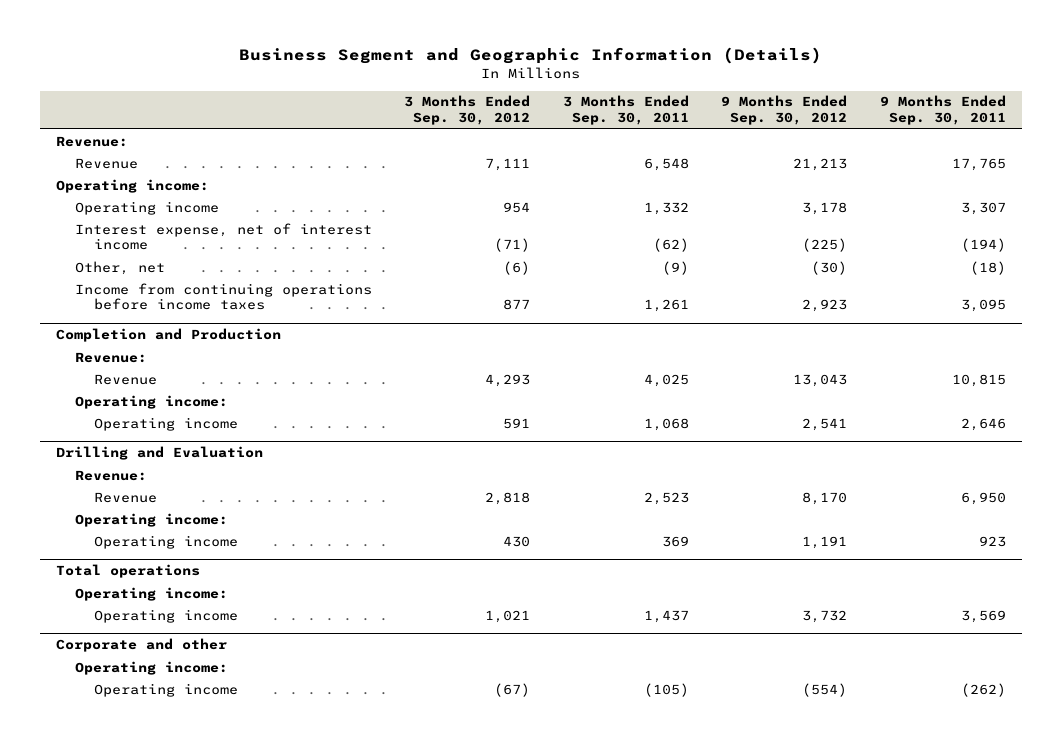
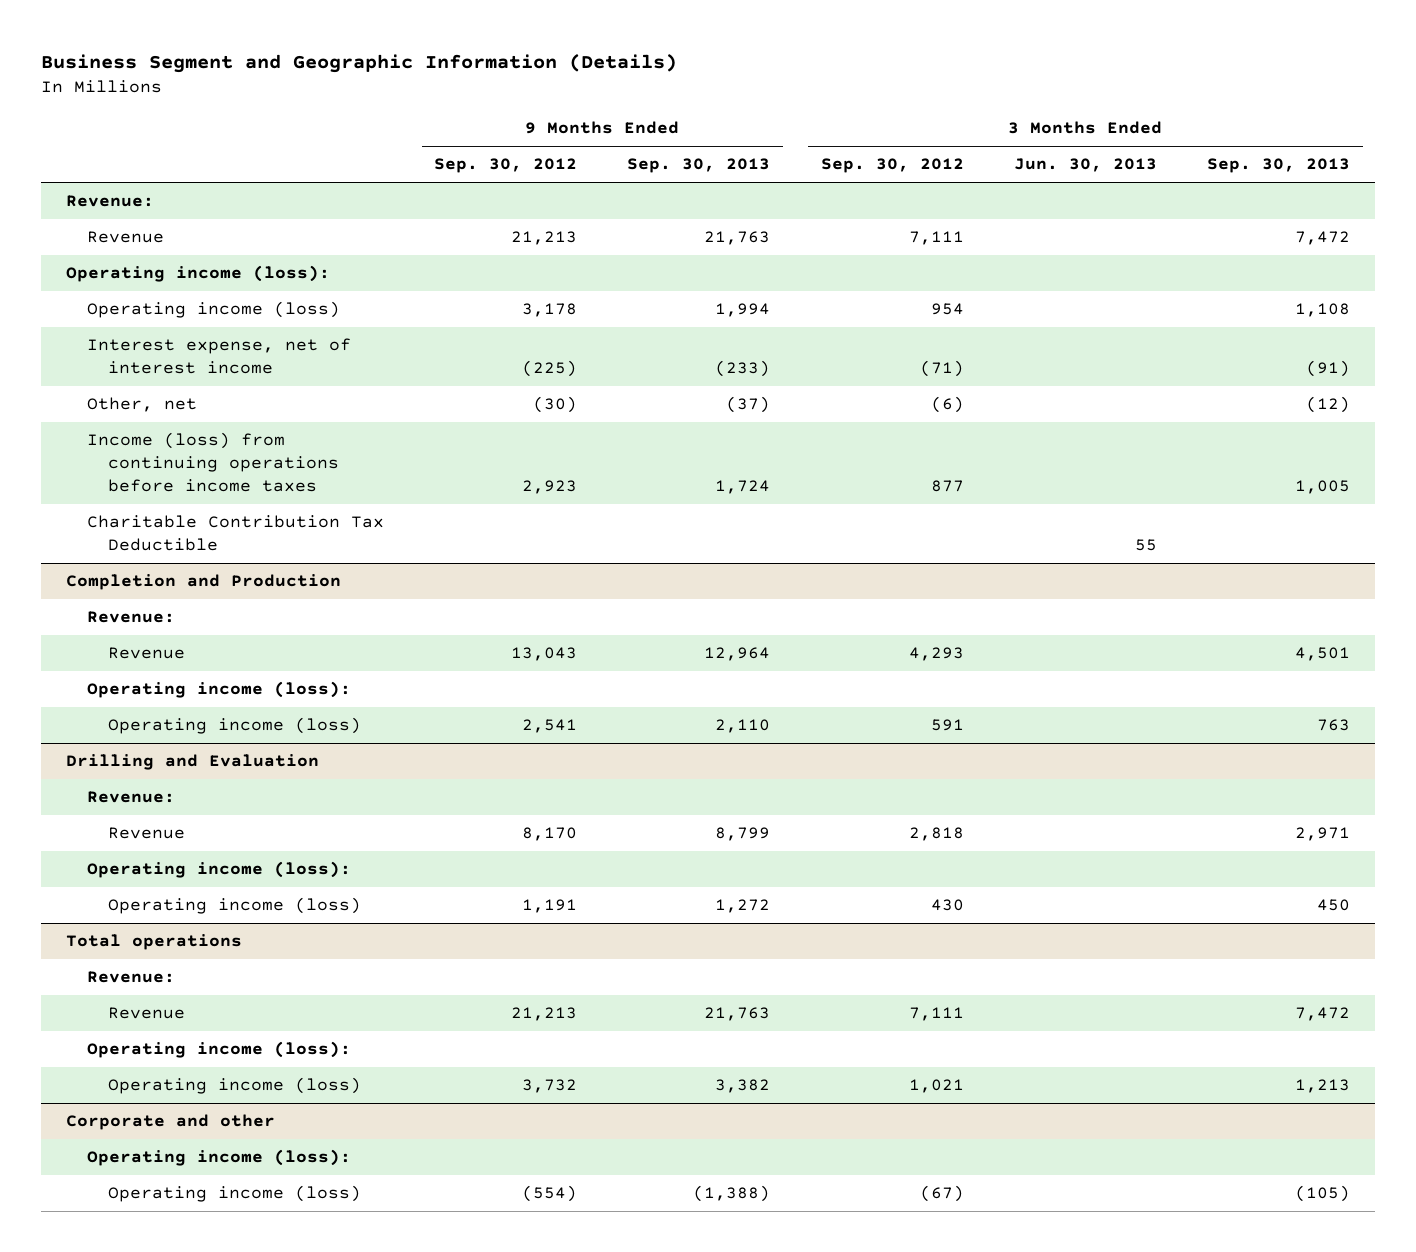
[562,95,689,126] 3 Months Ended Sep. 30, 2011 -> none
[879,95,1006,126] 9 Months Ended Sep. 30, 2011 -> none
none -> [627,158,771,174] Sep. 30, 2013
none -> [1013,158,1157,173] Jun. 30, 2013
none -> [1207,158,1351,174] Sep. 30, 2013
[55,178,209,193] Operating income: -> [65,265,330,283] Operating income (loss):
[74,200,219,215] Operating income -> [86,301,340,319] Operating income (loss)
[74,282,372,311] Income from continuing operations before income taxes -> [86,432,339,492] Income (loss) from continuing operations before income taxes
none -> [86,515,384,552] Charitable Contribution Tax Deductible
[74,394,228,409] Operating income: -> [86,681,351,699] Operating income (loss):
[93,416,238,431] Operating income -> [107,717,361,735] Operating income (loss)
[74,512,228,527] Operating income: -> [86,861,351,879] Operating income (loss):
[93,534,238,549] Operating income -> [107,897,361,915] Operating income (loss)
none -> [86,971,175,984] Revenue:
none -> [107,1007,185,1020] Revenue
[74,586,228,601] Operating income: -> [86,1041,351,1059] Operating income (loss):
[93,608,238,623] Operating income -> [107,1077,361,1095] Operating income (loss)
[74,660,228,675] Operating income: -> [86,1149,351,1167] Operating income (loss):
[93,682,238,697] Operating income -> [107,1185,361,1203] Operating income (loss)

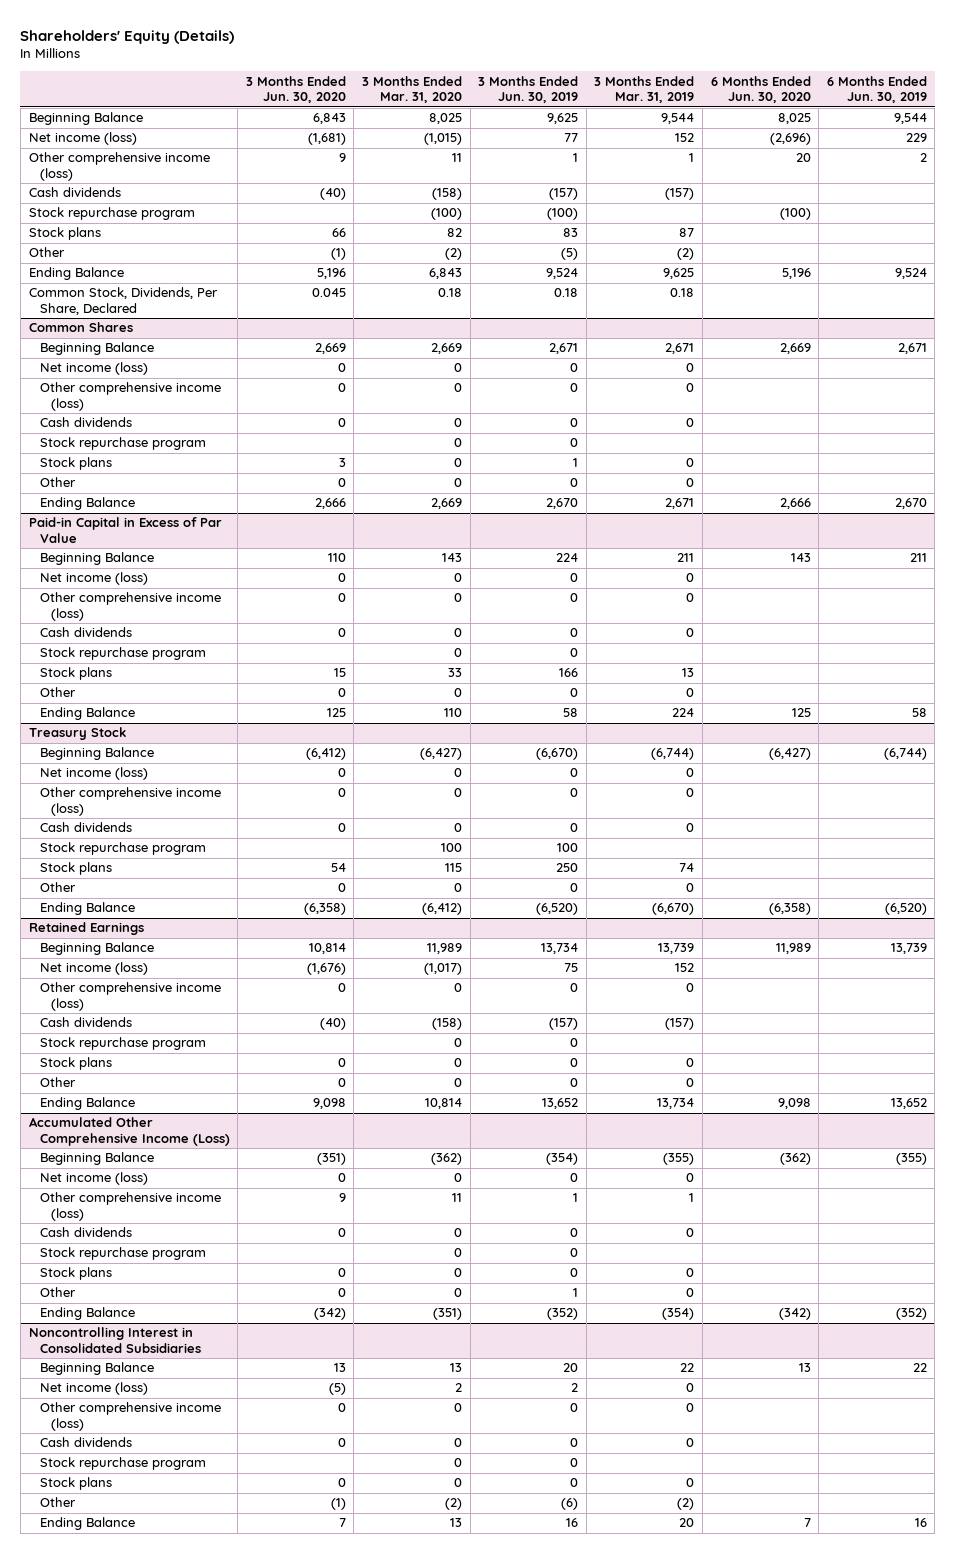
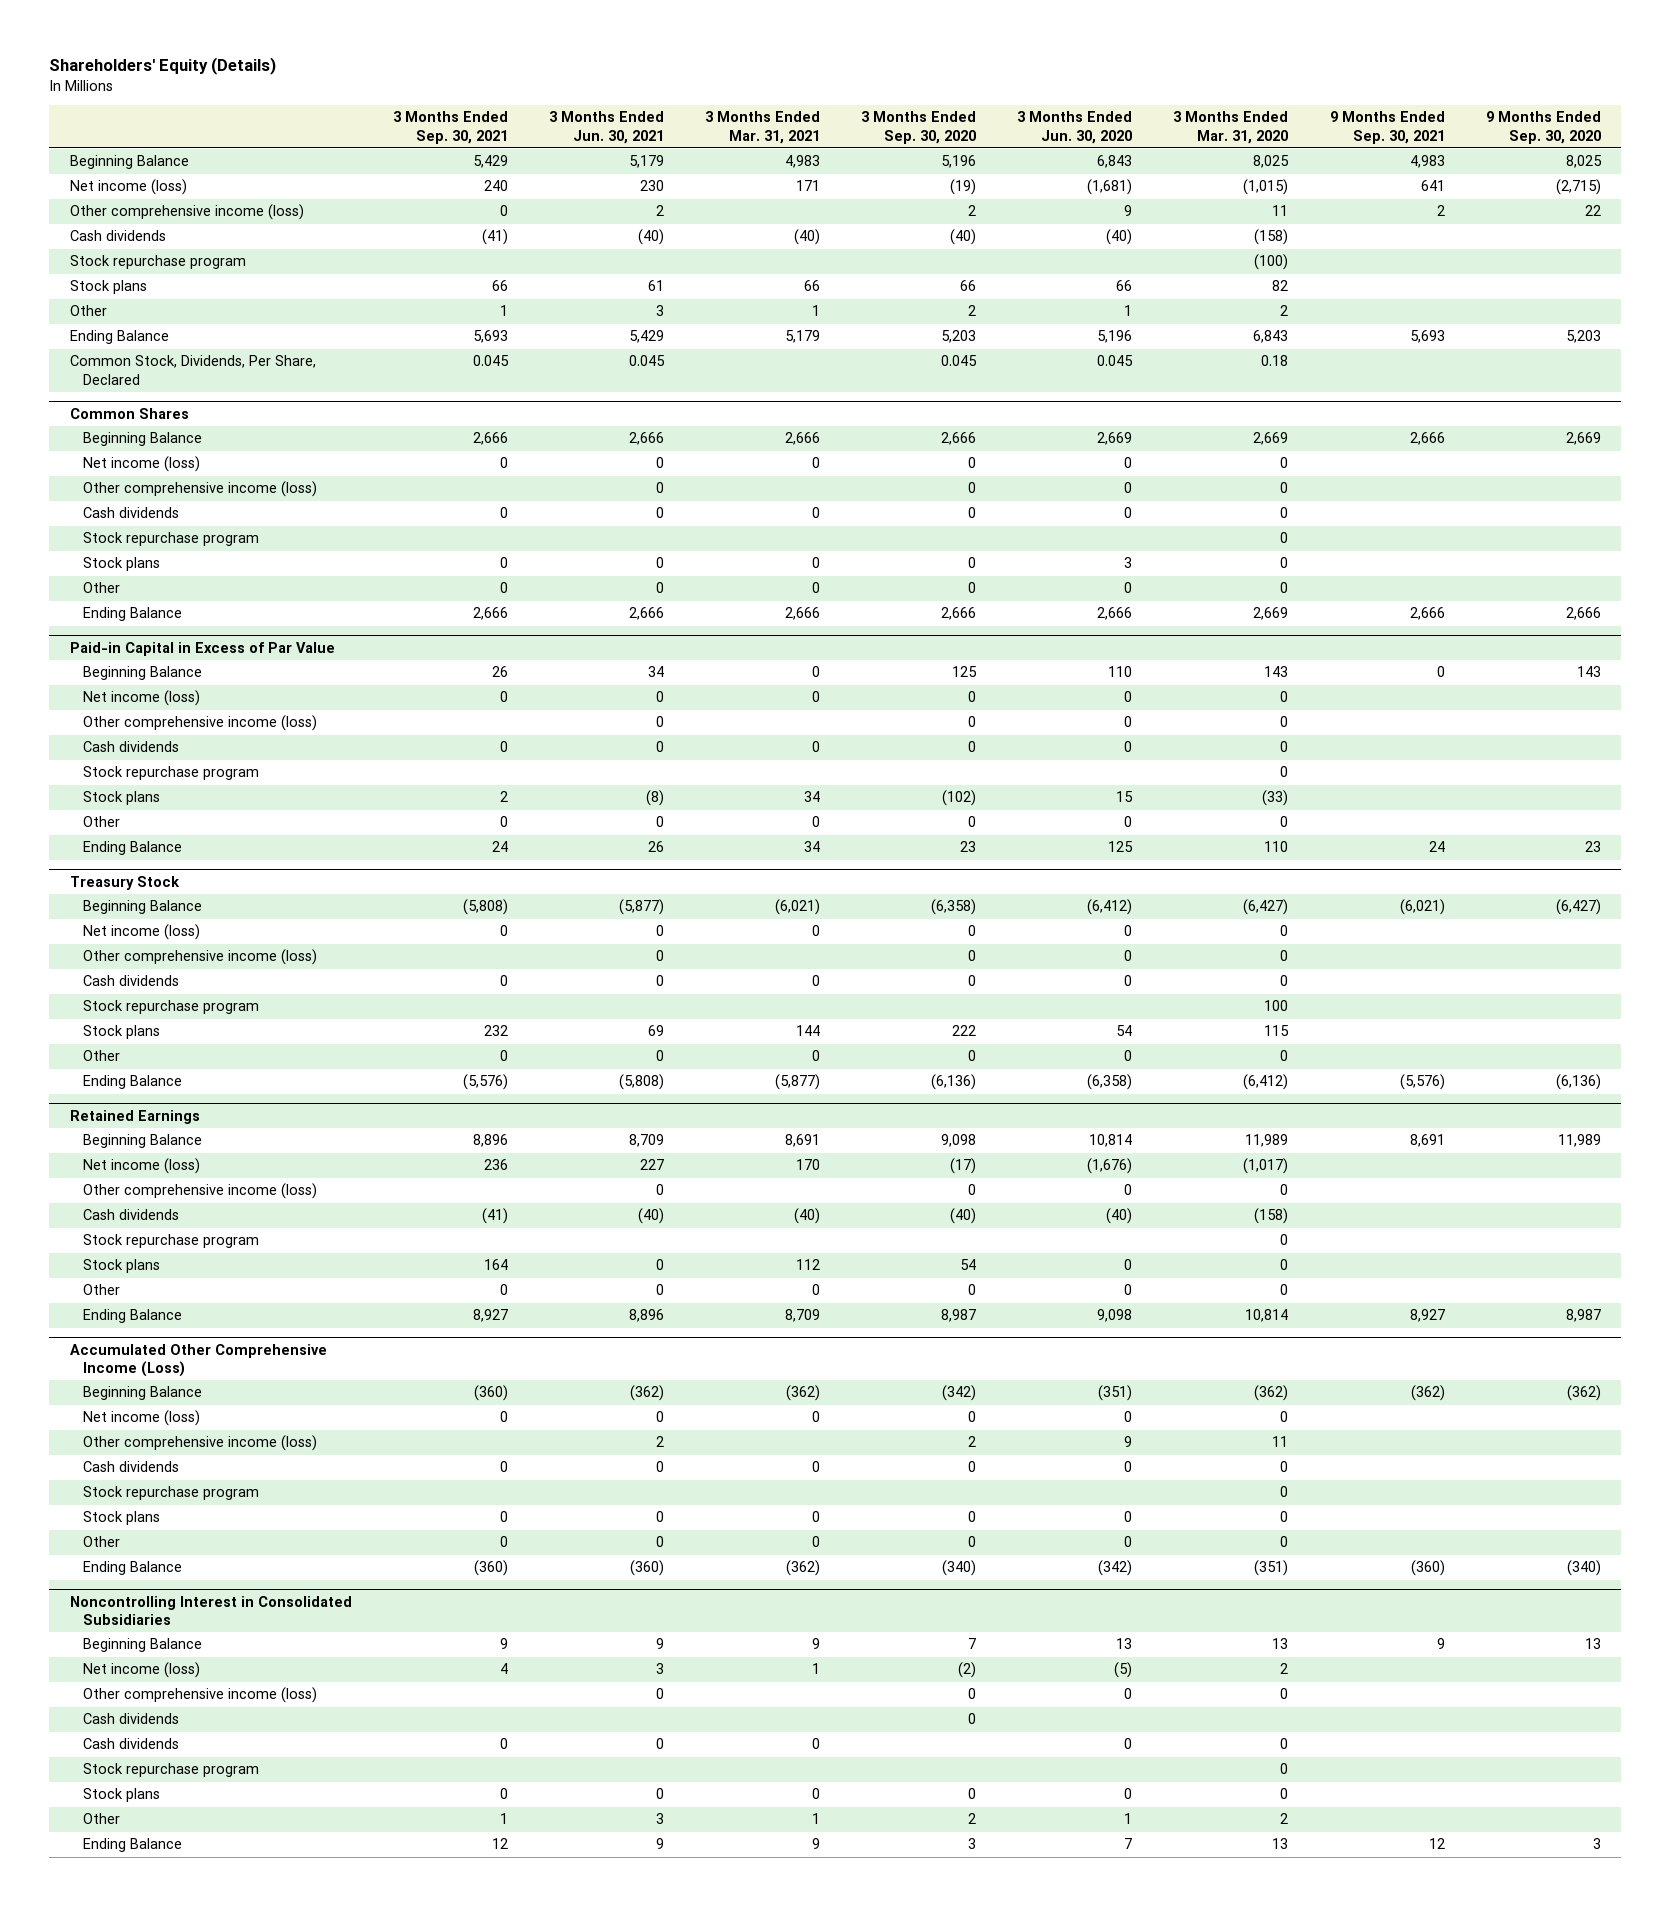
[478,75,579,104] 3 Months Ended Jun. 30, 2019 -> none
[594,75,695,104] 3 Months Ended Mar. 31, 2019 -> none
[710,75,811,104] 6 Months Ended Jun. 30, 2020 -> none
[826,75,927,104] 6 Months Ended Jun. 30, 2019 -> none
none -> [392,111,508,144] 3 Months Ended Sep. 30, 2021
none -> [548,111,664,144] 3 Months Ended Jun. 30, 2021
none -> [705,111,821,144] 3 Months Ended Mar. 31, 2021
none -> [861,111,977,144] 3 Months Ended Sep. 30, 2020
none -> [1329,111,1445,144] 9 Months Ended Sep. 30, 2021
none -> [1485,111,1601,144] 9 Months Ended Sep. 30, 2020
[330,248,346,261] (1) -> [1124,305,1133,317] 1
[445,248,463,261] (2) -> [1280,305,1289,317] 2
[448,668,463,678] 33 -> [1262,790,1289,807] (33)
none -> [82,1713,179,1725] Cash dividends
[330,1498,346,1511] (1) -> [1124,1813,1133,1825] 1
[445,1498,463,1511] (2) -> [1280,1813,1289,1825] 2

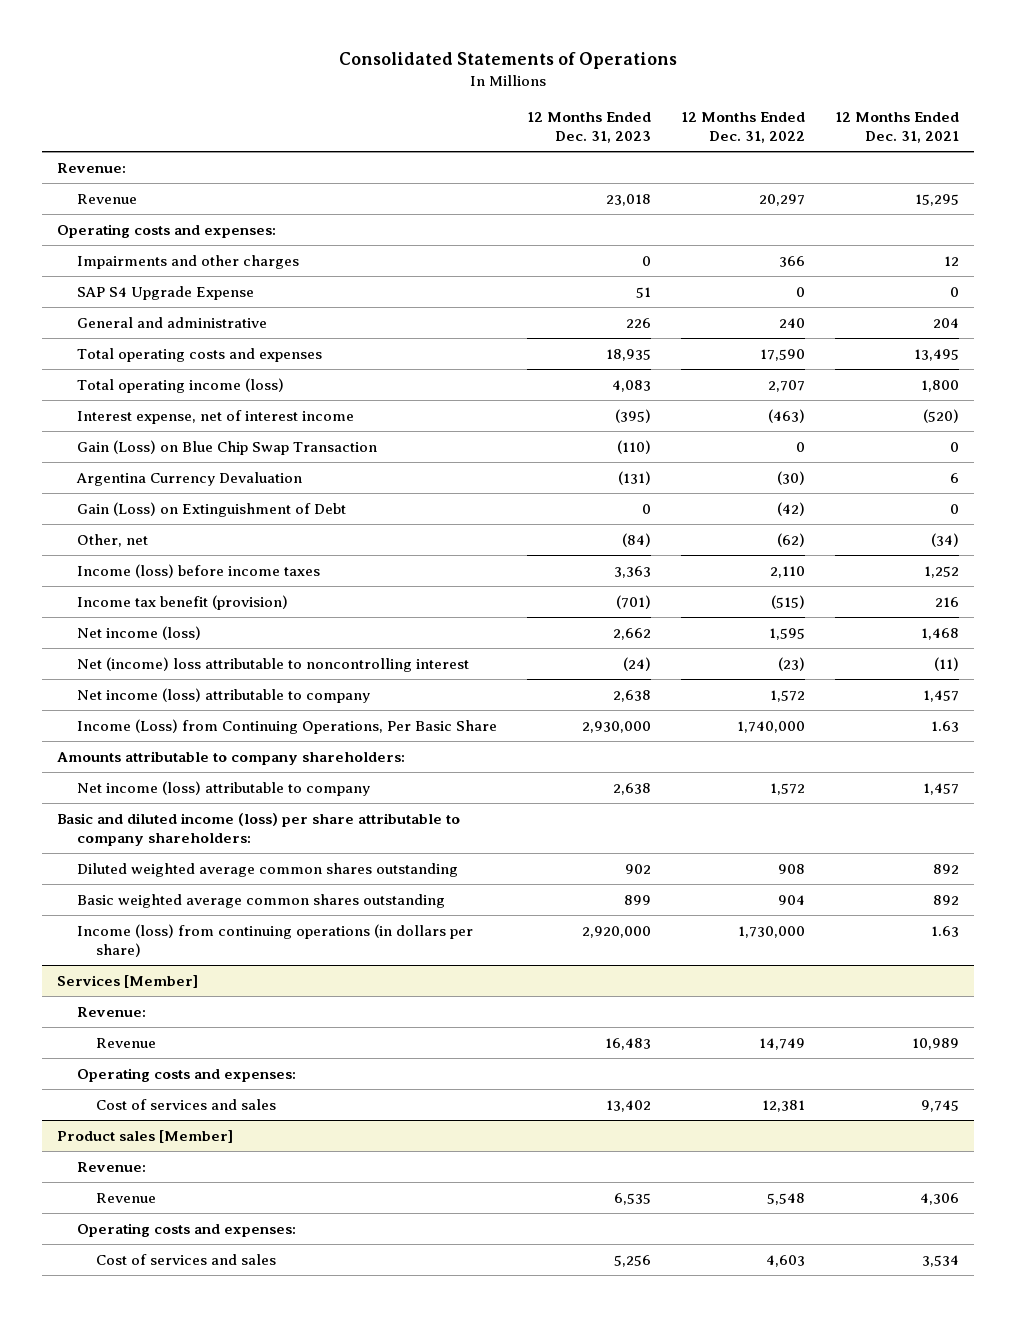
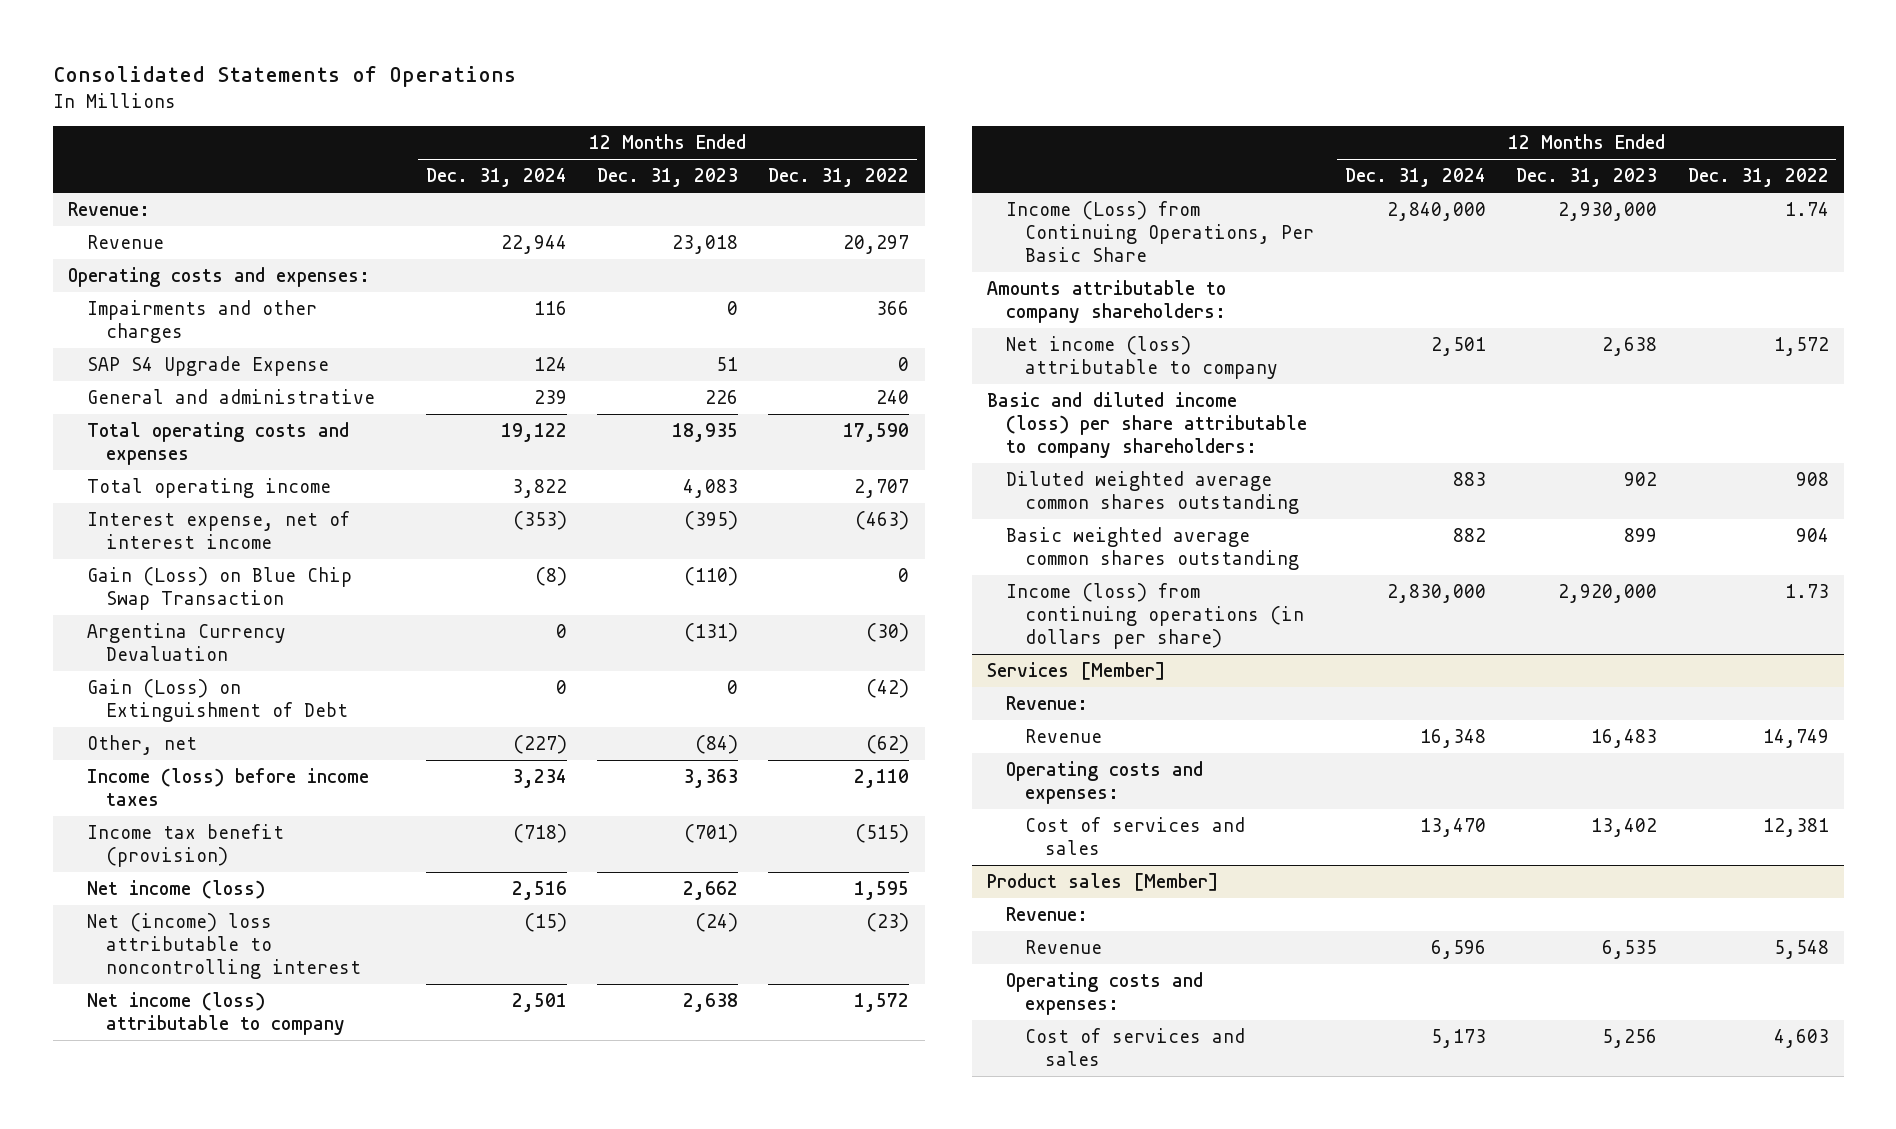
[835,111,960,144] 12 Months Ended Dec. 31, 2021 -> none
none -> [425,168,567,188] Dec. 31, 2024
[76,377,284,393] Total operating income (loss) -> [87,477,332,498] Total operating income
[736,720,805,733] 1,740,000 -> [1784,201,1829,216] 1.74
[737,925,805,938] 1,730,000 -> [1784,583,1829,598] 1.73

